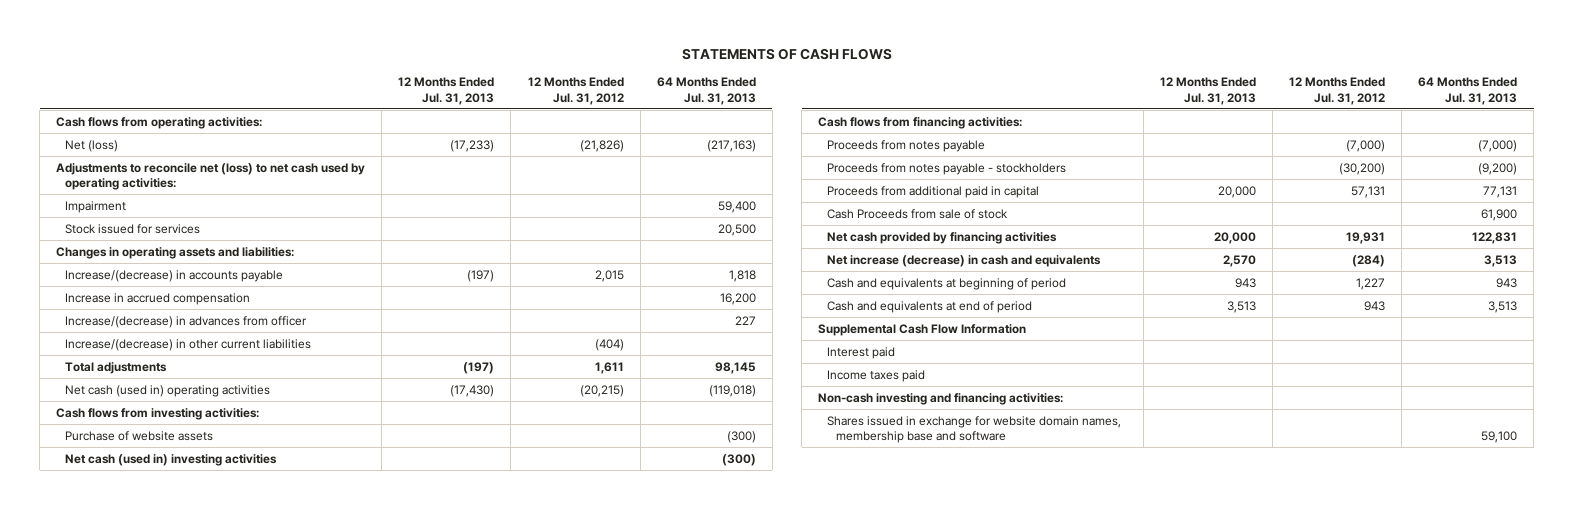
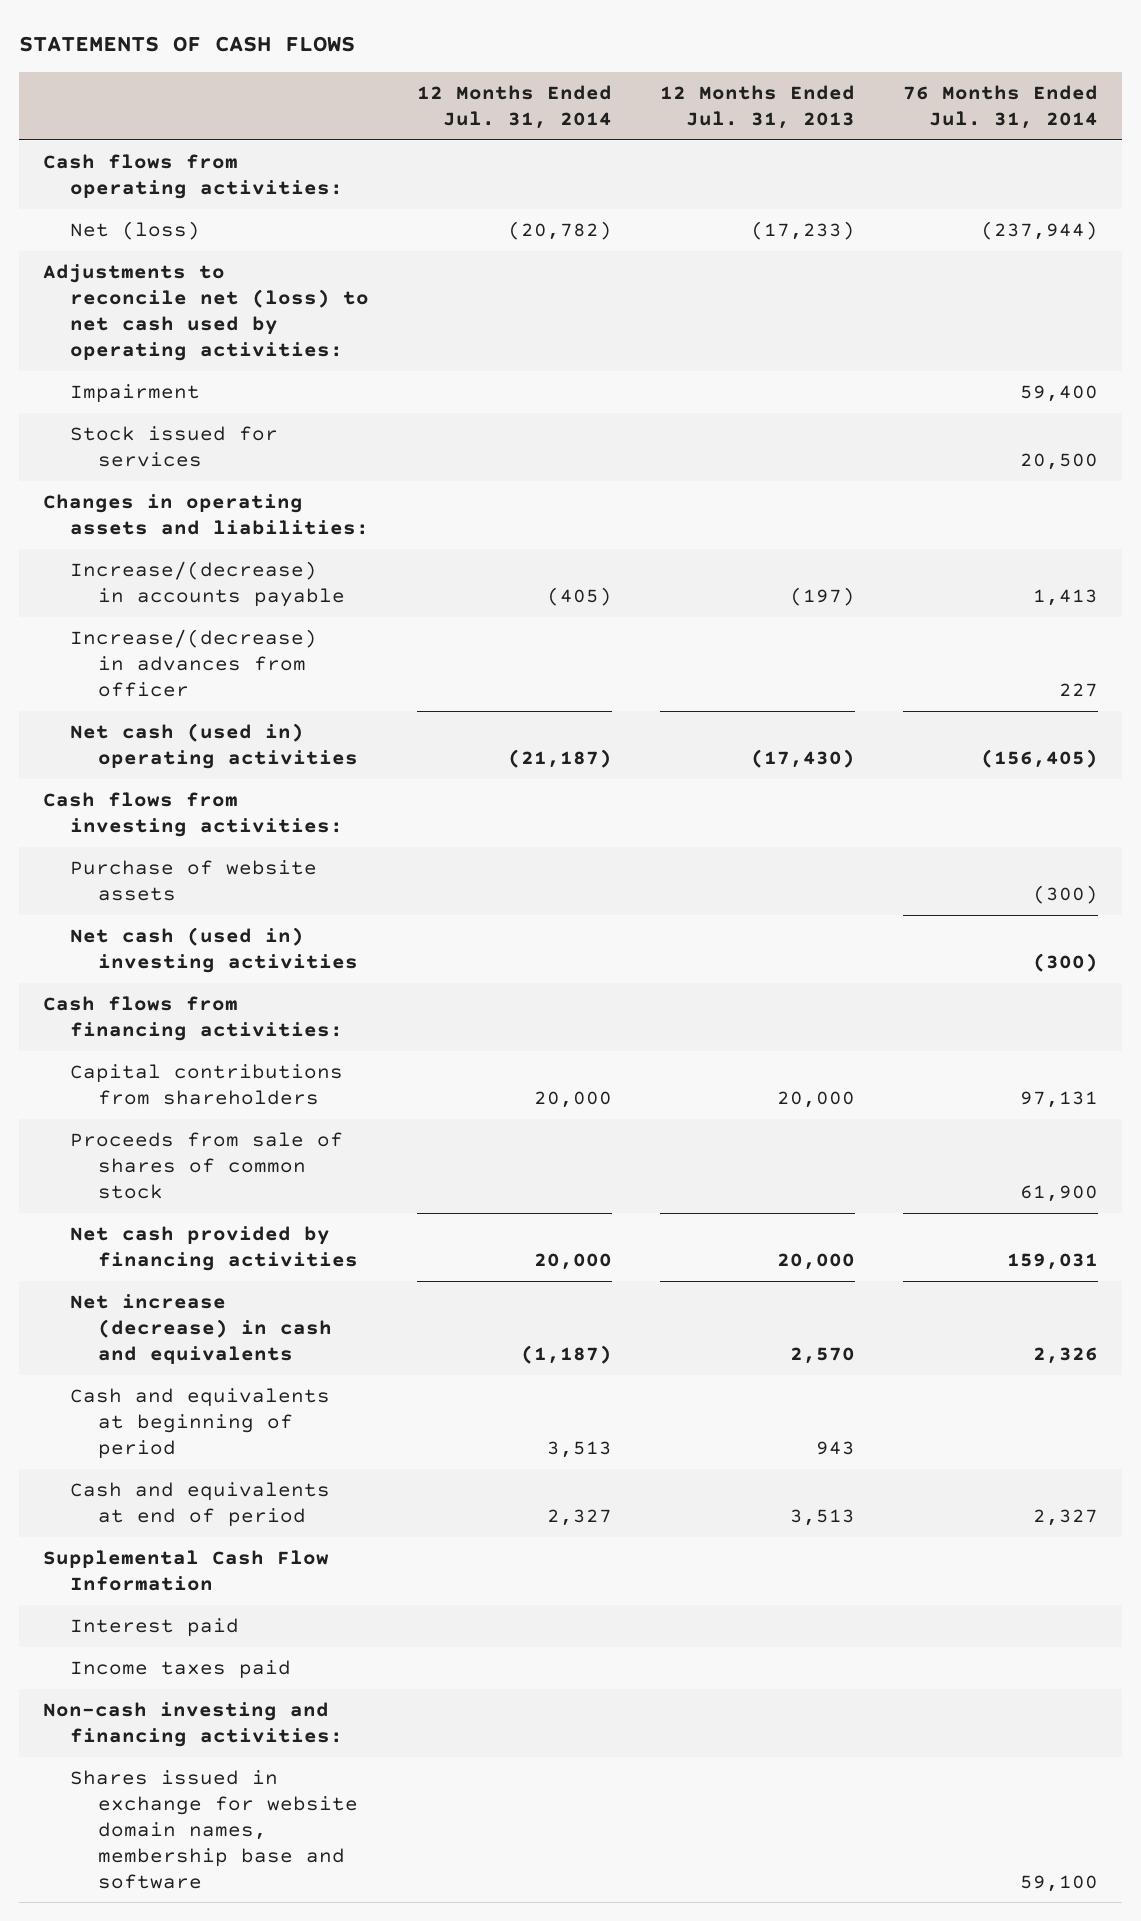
[527,77,624,105] 12 Months Ended Jul. 31, 2012 -> none
[656,77,756,105] 64 Months Ended Jul. 31, 2013 -> none
none -> [417,85,613,130] 12 Months Ended Jul. 31, 2014
none -> [903,85,1099,130] 76 Months Ended Jul. 31, 2014
[65,292,251,305] Increase in accrued compensation -> none
[65,338,312,351] Increase/(decrease) in other current liabilities -> none
[65,361,168,374] Total adjustments -> none
[827,139,986,152] Proceeds from notes payable -> none
[827,162,1067,175] Proceeds from notes payable - stockholders -> none
[827,185,1040,198] Proceeds from additional paid in capital -> [70,1064,344,1105] Capital contributions from shareholders
[827,208,1009,219] Cash Proceeds from sale of stock -> [70,1132,344,1199] Proceeds from sale of shares of common stock

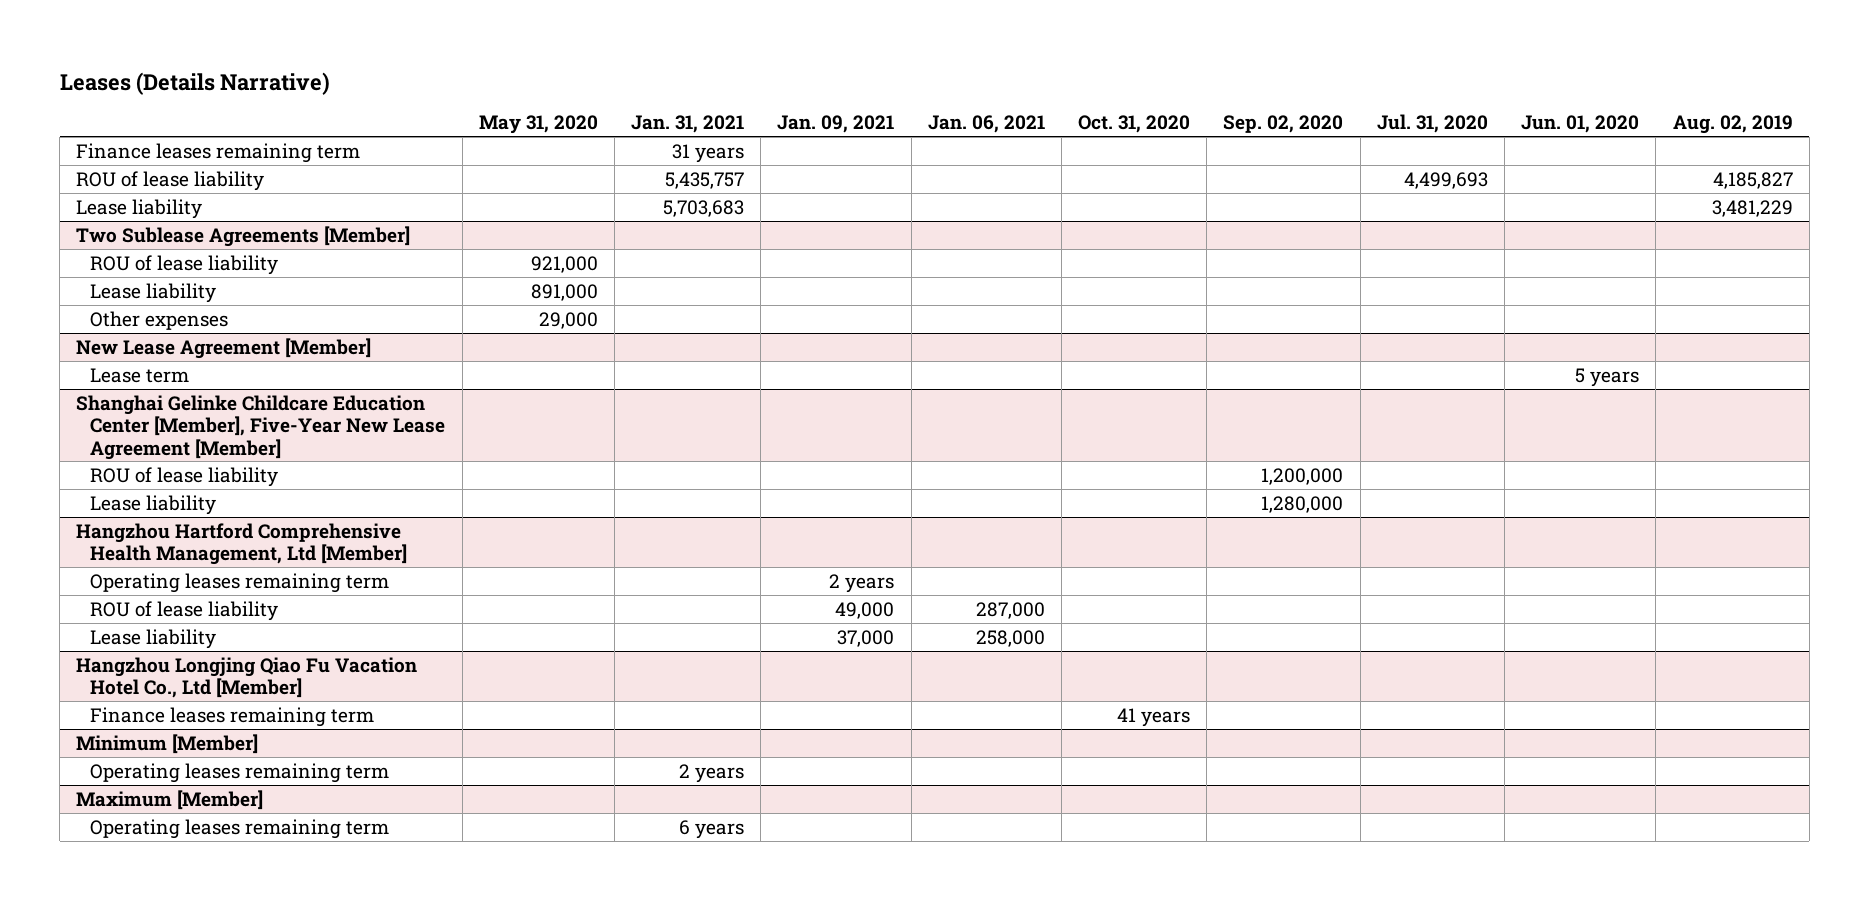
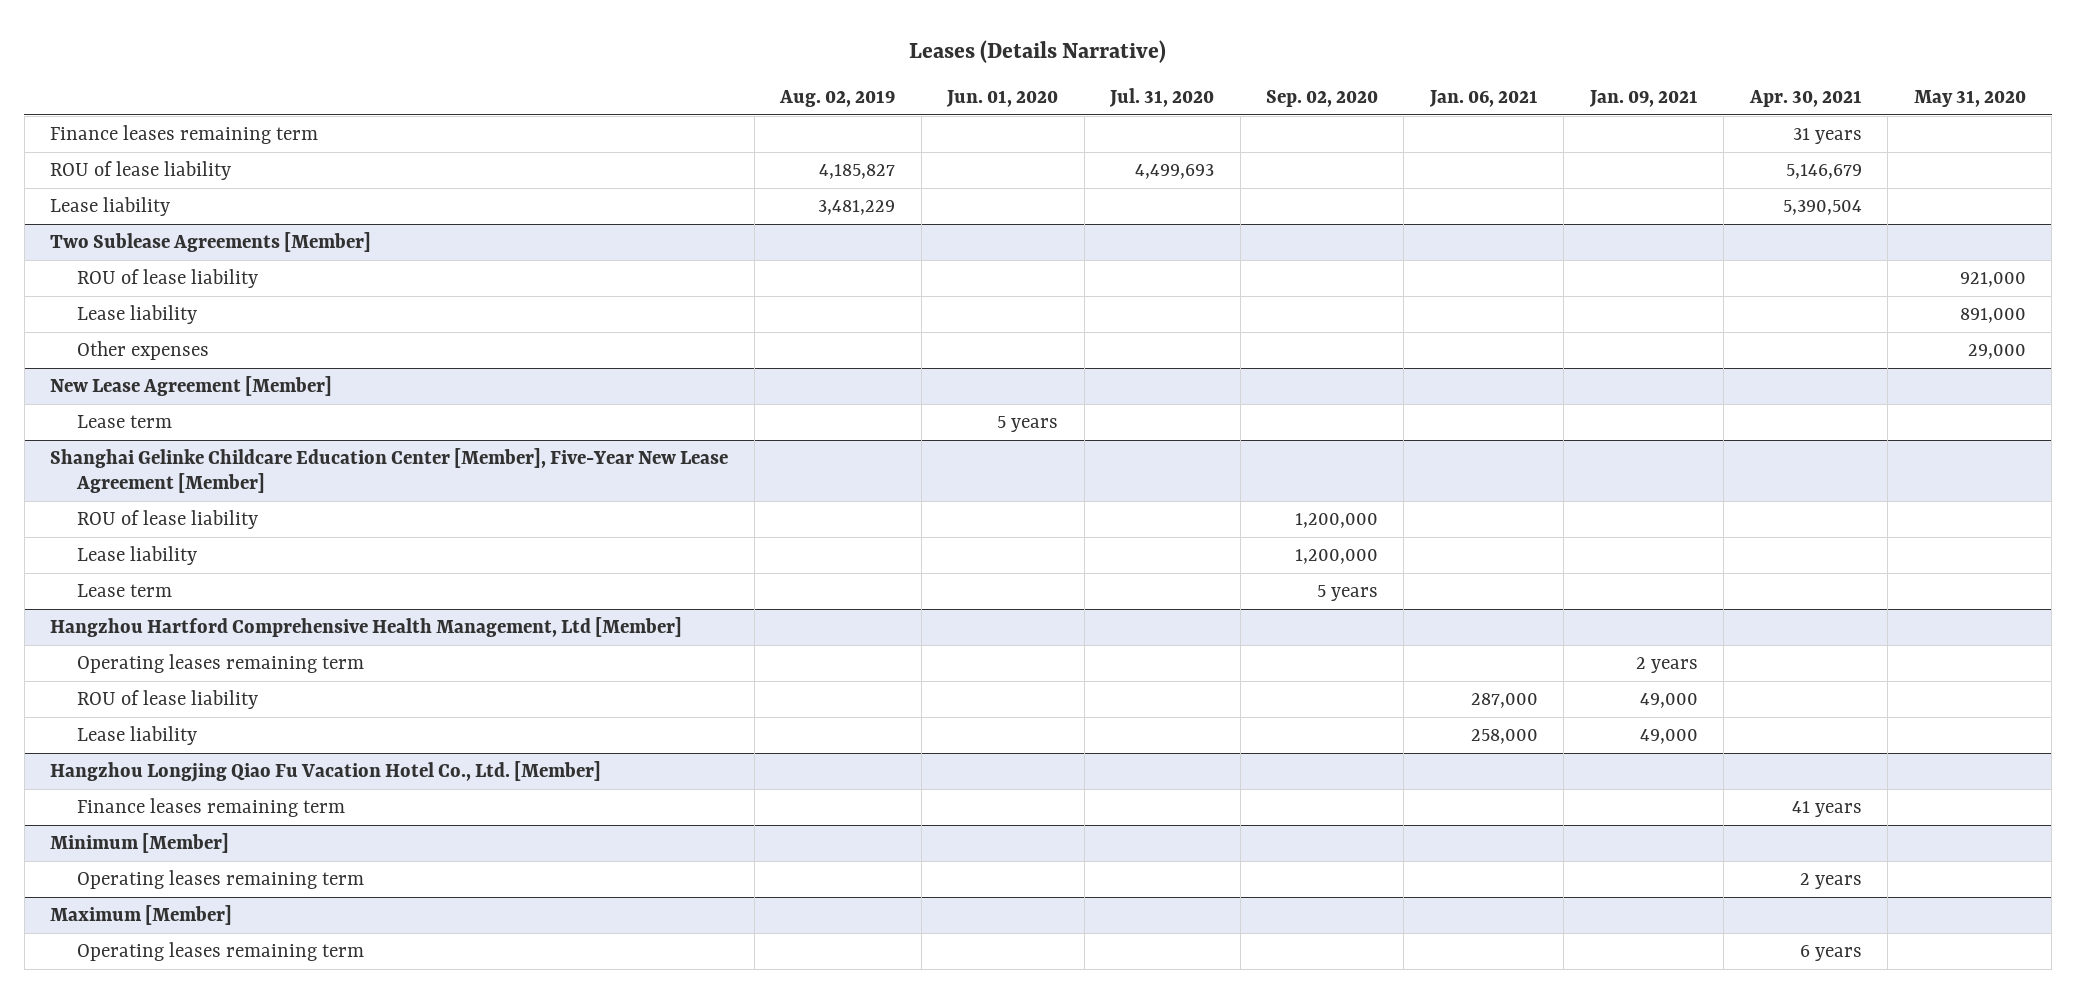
[631,115,745,134] Jan. 31, 2021 -> none
[1078,115,1191,134] Oct. 31, 2020 -> none
none -> [1748,90,1862,108] Apr. 30, 2021
[1261,495,1344,513] 1,280,000 -> [1295,549,1379,565] 1,200,000
none -> [76,584,172,598] Lease term
[837,629,895,647] 37,000 -> [1639,729,1698,745] 49,000
[76,656,418,699] Hangzhou Longjing Qiao Fu Vacation Hotel Co., Ltd [Member] -> [50,761,602,783] Hangzhou Longjing Qiao Fu Vacation Hotel Co., Ltd. [Member]

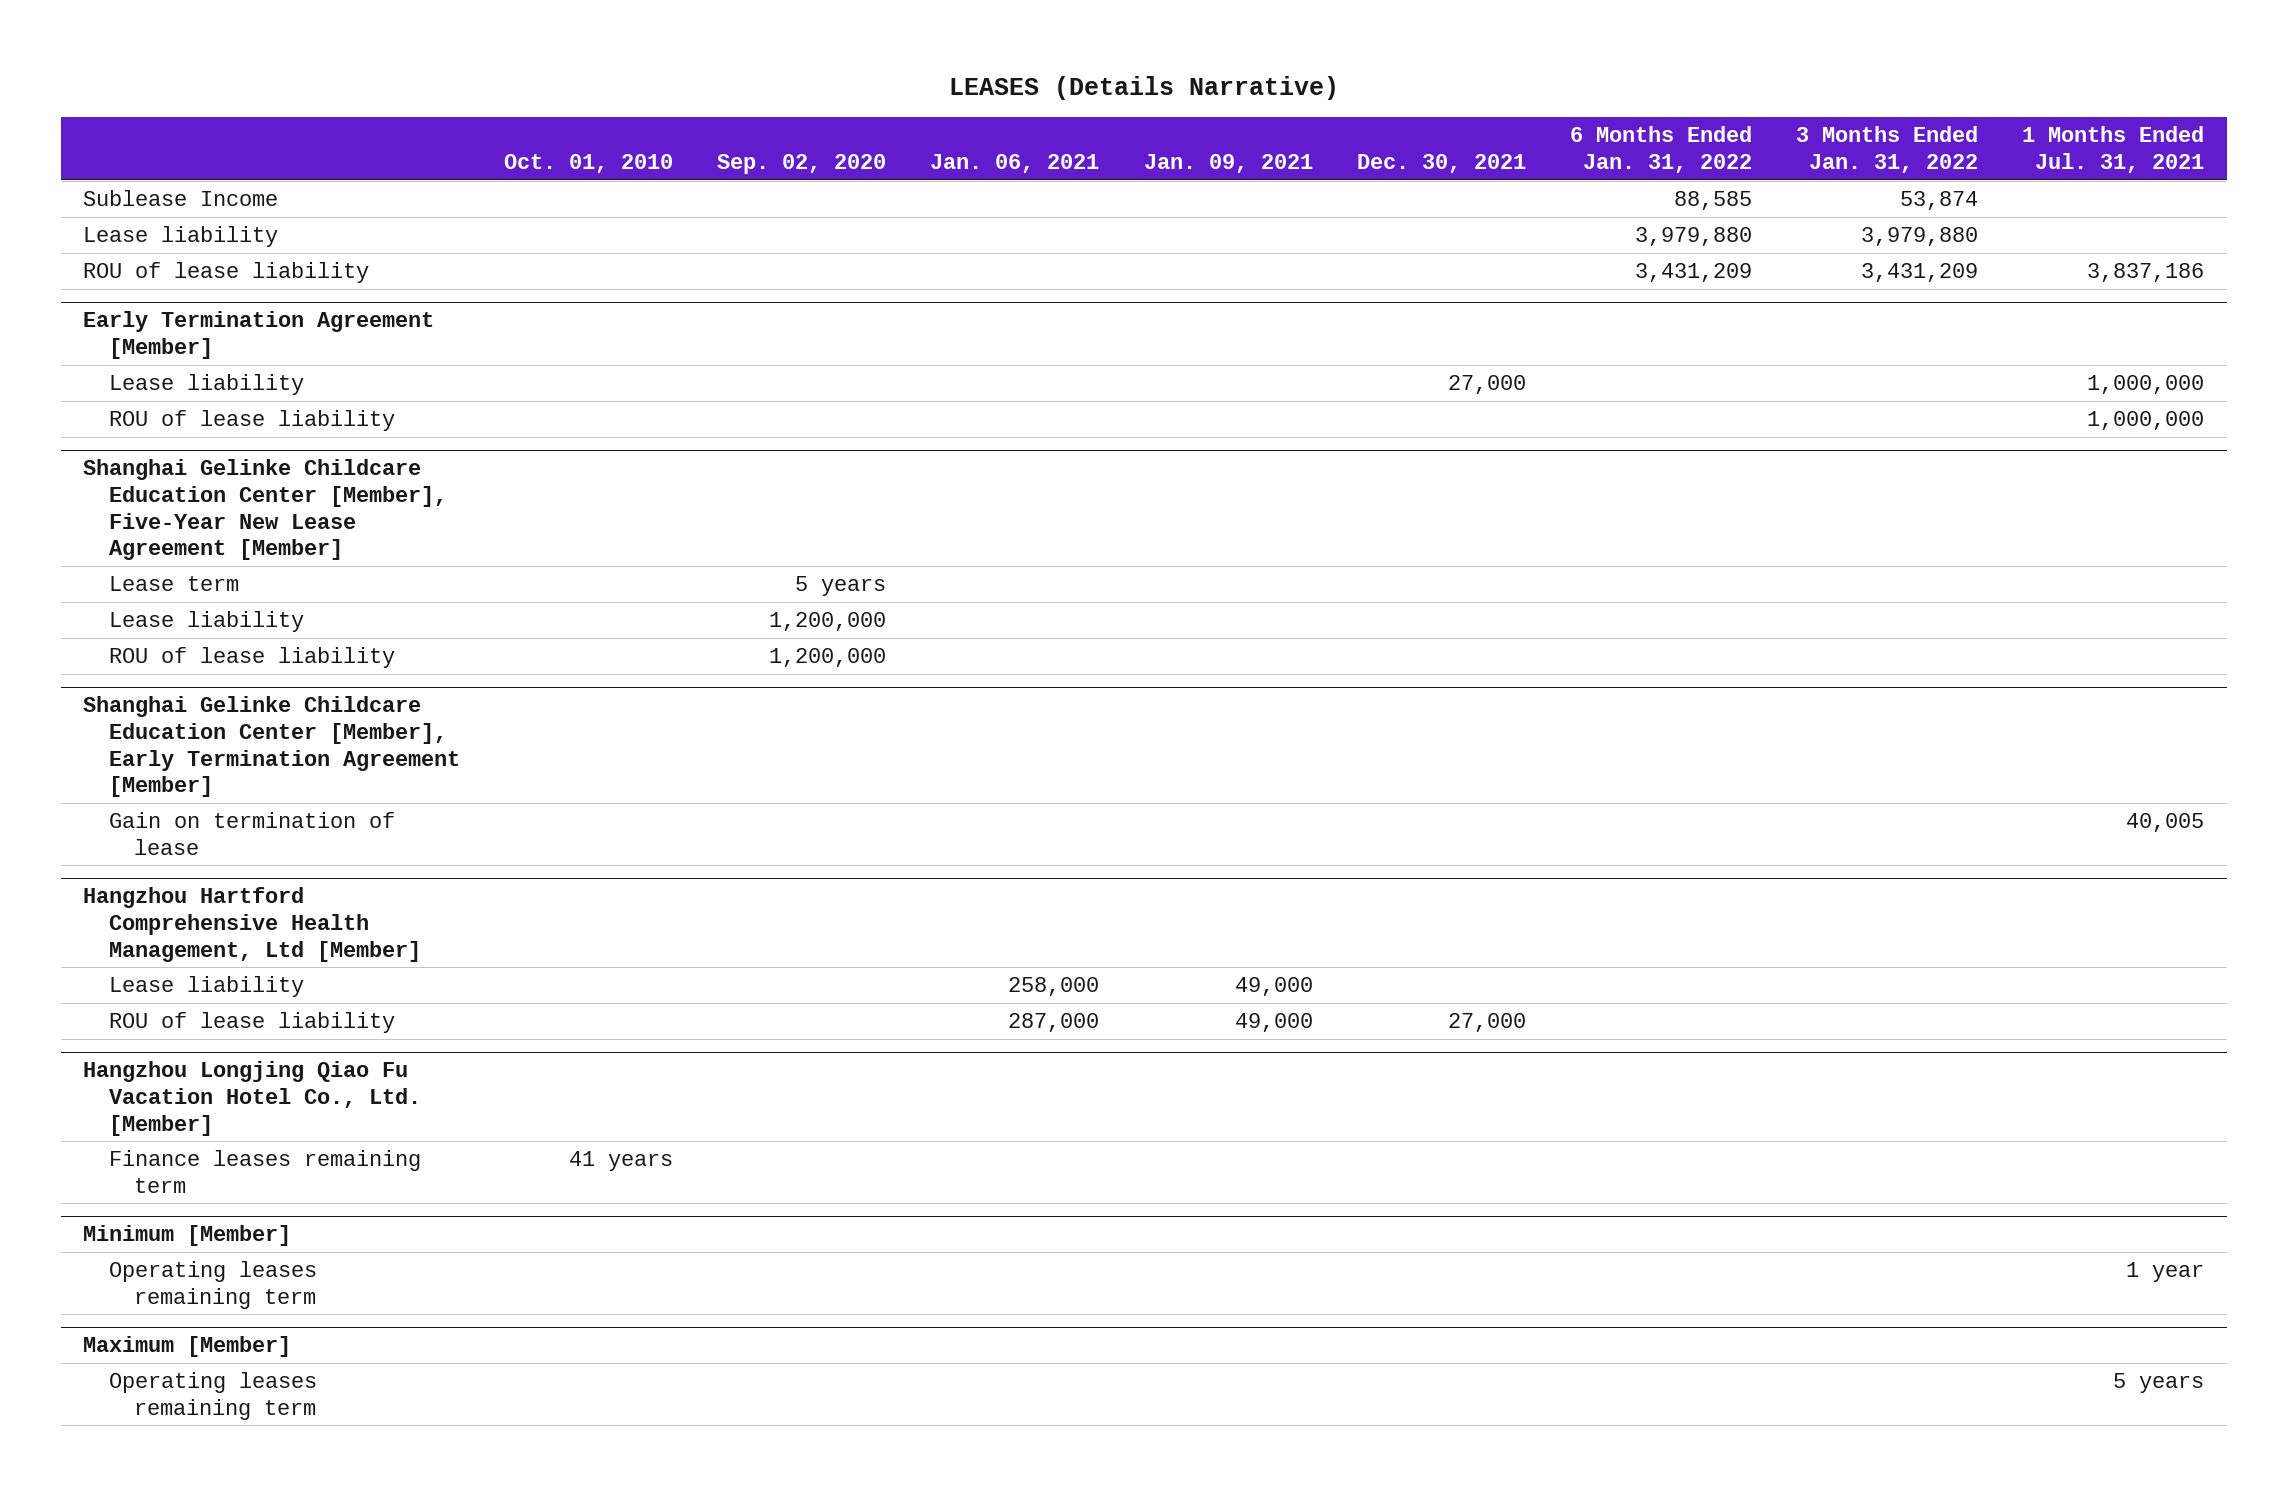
[909,39,1167,63] Leases (Details Narrative) -> [948,76,1339,101] LEASES (Details Narrative)
[779,90,896,108] Aug. 02, 2019 -> none
[946,90,1059,108] Jun. 01, 2020 -> none
[1109,88,1215,108] Jul. 31, 2020 -> none
[1748,90,1862,108] Apr. 30, 2021 -> none
[1913,90,2026,108] May 31, 2020 -> none
none -> [503,153,673,173] Oct. 01, 2010
none -> [1356,153,1526,173] Dec. 30, 2021
none -> [1570,126,1753,173] 6 Months Ended Jan. 31, 2022
none -> [1796,126,1979,173] 3 Months Ended Jan. 31, 2022
none -> [2022,126,2205,173] 1 Months Ended Jul. 31, 2021
[50,125,319,145] Finance leases remaining term -> none
none -> [83,190,279,207] Sublease Income
[50,232,372,253] Two Sublease Agreements [Member] -> none
[76,269,258,289] ROU of lease liability -> none
[76,305,197,325] Lease liability -> none
[76,341,209,361] Other expenses -> none
[50,376,333,397] New Lease Agreement [Member] -> none
[76,415,172,429] Lease term -> none
[50,161,232,181] ROU of lease liability -> [83,262,370,284] ROU of lease liability
none -> [83,311,435,359] Early Termination Agreement [Member]
none -> [108,374,304,396] Lease liability
none -> [108,410,395,432] ROU of lease liability
[76,546,197,566] Lease liability -> [108,611,304,633] Lease liability
[76,510,258,530] ROU of lease liability -> [108,647,395,669] ROU of lease liability
none -> [83,696,460,798] Shanghai Gelinke Childcare Education Center [Member], Early Termination Agreement [Member]
none -> [108,812,395,855] Gain on termination of lease
[76,654,364,674] Operating leases remaining term -> none
[76,690,258,710] ROU of lease liability -> [108,1012,395,1034] ROU of lease liability

